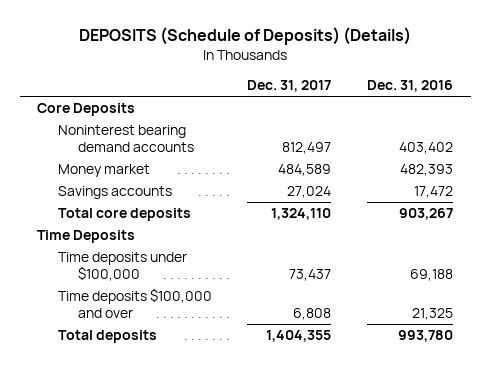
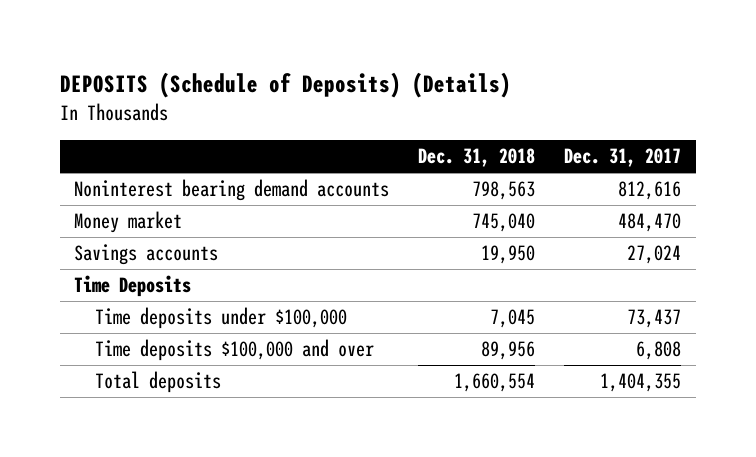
[367,80,454,93] Dec. 31, 2016 -> none
none -> [418,148,536,168] Dec. 31, 2018
[37,103,136,117] Core Deposits -> none
[282,142,332,155] 812,497 -> [618,181,682,201] 812,616
[278,164,332,177] 484,589 -> [618,213,682,233] 484,470
[57,208,191,222] Total core deposits -> none

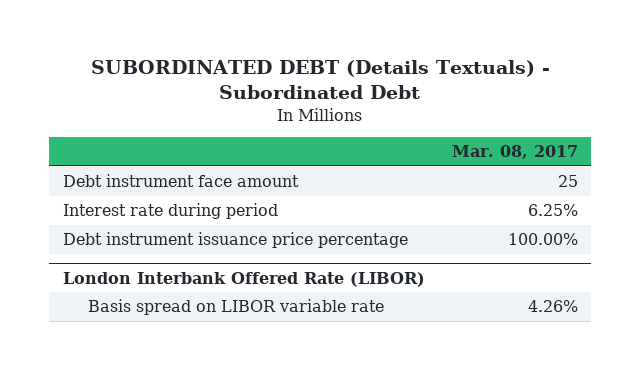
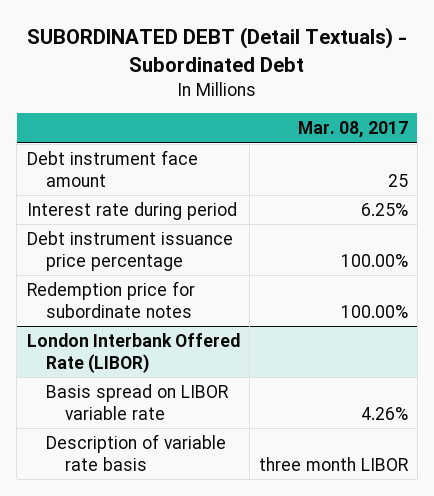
[91,60,551,100] SUBORDINATED DEBT (Details Textuals) - Subordinated Debt -> [27,27,408,72] SUBORDINATED DEBT (Detail Textuals) - Subordinated Debt
none -> [26,280,195,318] Redemption price for subordinate notes
none -> [45,433,226,471] Description of variable rate basis

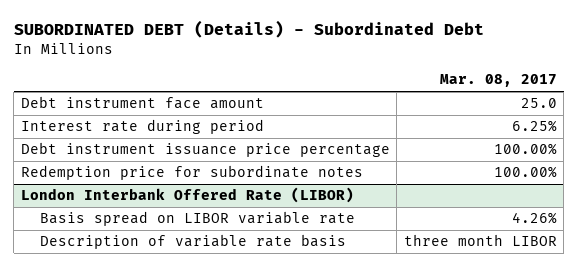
[27,27,408,72] SUBORDINATED DEBT (Detail Textuals) - Subordinated Debt -> [13,20,484,39] SUBORDINATED DEBT (Details) - Subordinated Debt
[387,173,408,187] 25 -> [520,98,557,109] 25.0

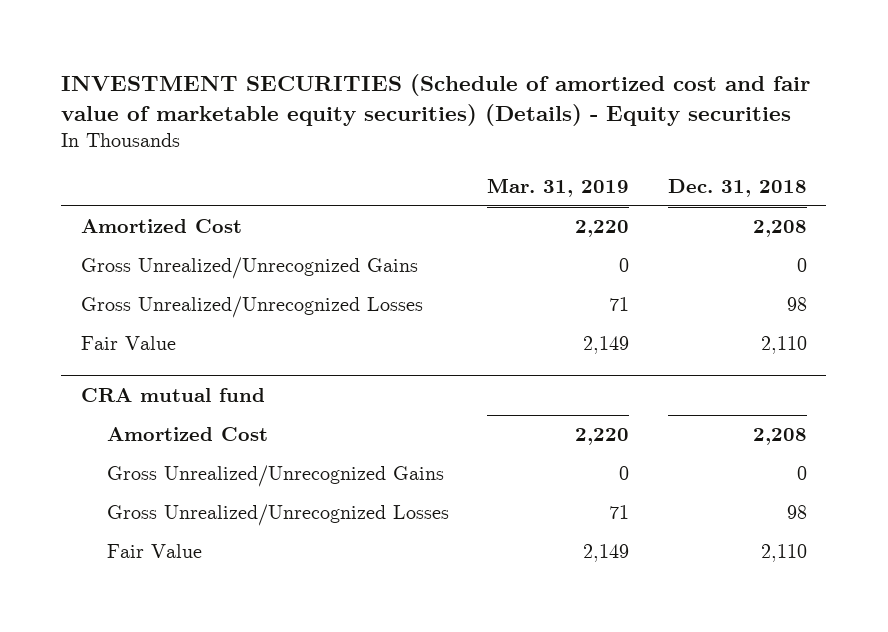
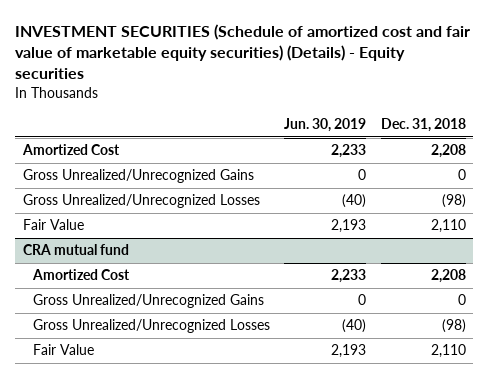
[487,177,630,197] Mar. 31, 2019 -> none
none -> [284,118,367,133] Jun. 30, 2019
[786,297,807,312] 98 -> [441,194,466,209] (98)
[786,505,807,520] 98 -> [441,319,466,334] (98)

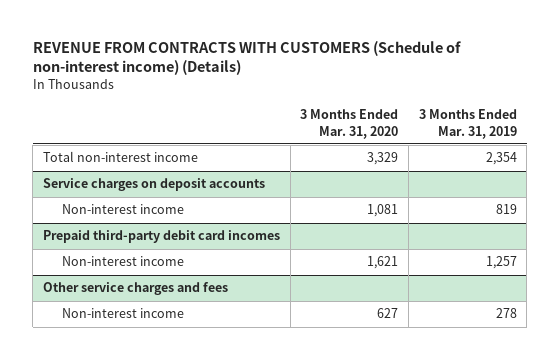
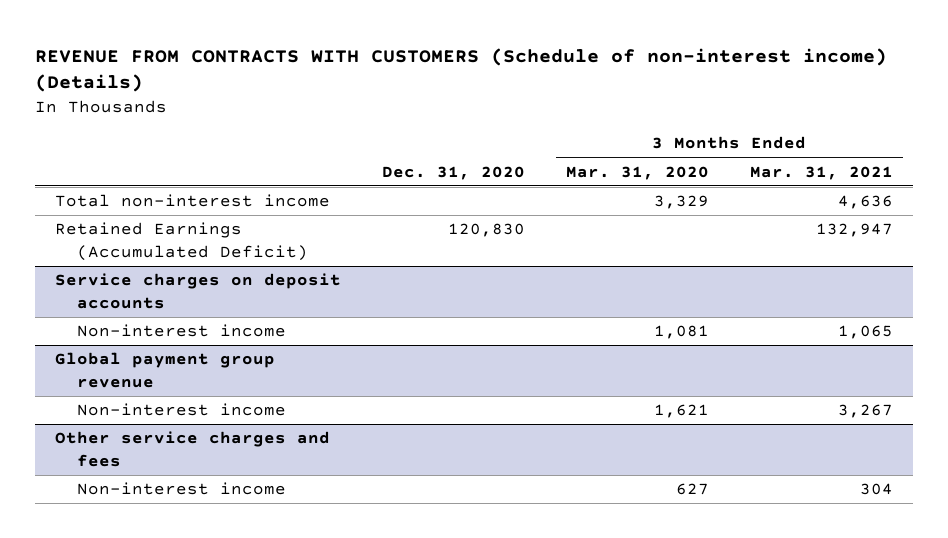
[418,109,517,139] 3 Months Ended Mar. 31, 2019 -> none
none -> [382,165,526,180] Dec. 31, 2020
none -> [749,165,893,180] Mar. 31, 2021
none -> [55,222,308,261] Retained Earnings (Accumulated Deficit)
[43,230,281,244] Prepaid third-party debit card incomes -> [55,352,276,388] Global payment group revenue

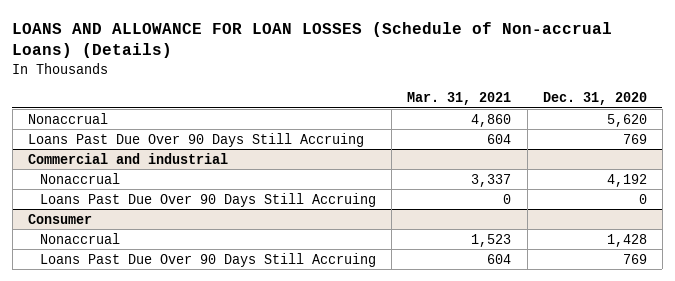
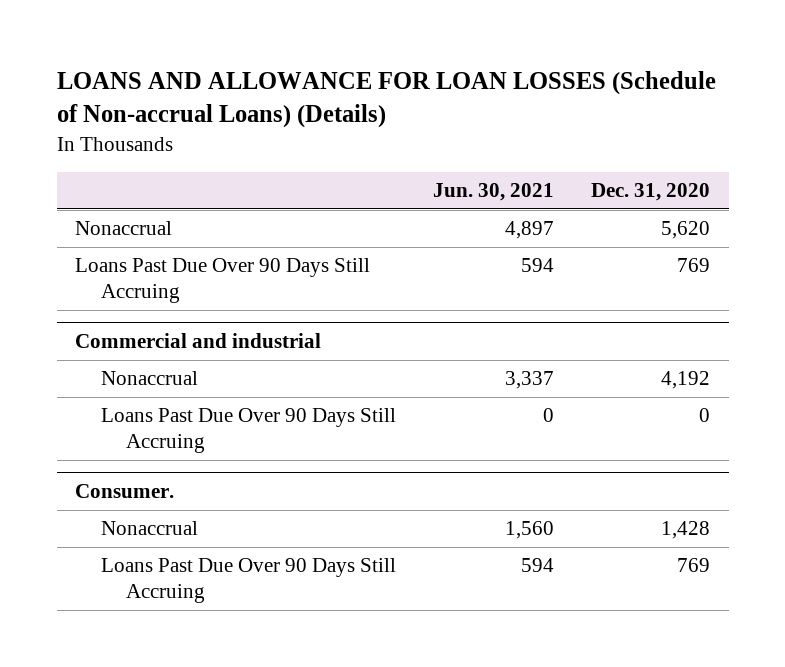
[407,92,512,106] Mar. 31, 2021 -> none
none -> [432,183,554,202] Jun. 30, 2021
[28,213,93,224] Consumer -> [75,484,175,499] Consumer.

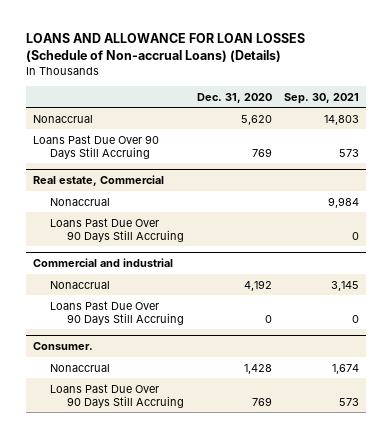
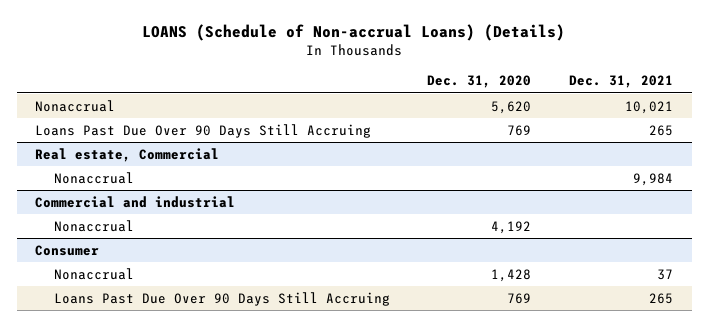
[26,33,306,63] LOANS AND ALLOWANCE FOR LOAN LOSSES (Schedule of Non-accrual Loans) (Details) -> [142,24,566,42] LOANS (Schedule of Non-accrual Loans) (Details)
[284,92,360,104] Sep. 30, 2021 -> none
none -> [568,75,673,89] Dec. 31, 2021
[49,217,184,242] Loans Past Due Over 90 Days Still Accruing -> none
[49,300,184,325] Loans Past Due Over 90 Days Still Accruing -> none
[32,342,93,351] Consumer. -> [35,244,100,256] Consumer

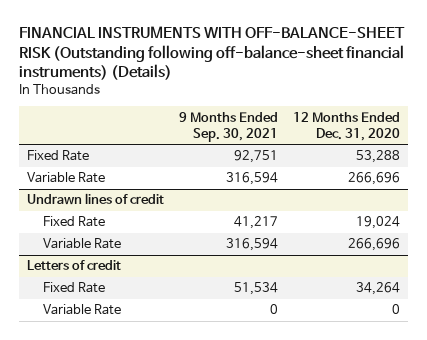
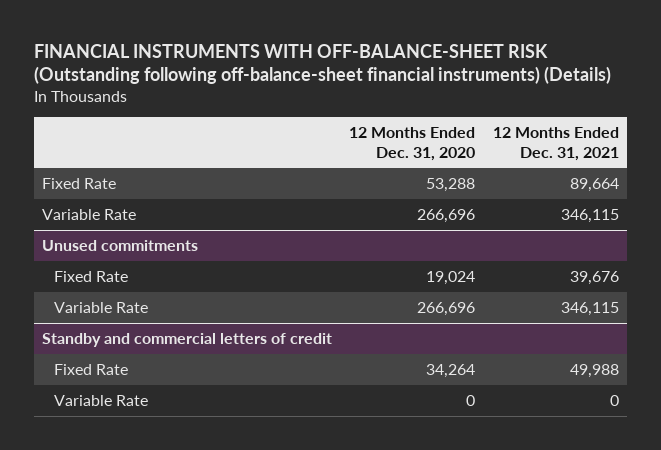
[178,111,278,142] 9 Months Ended Sep. 30, 2021 -> none
none -> [492,127,619,161] 12 Months Ended Dec. 31, 2021
[26,193,164,206] Undrawn lines of credit -> [42,239,199,251] Unused commitments
[26,260,121,271] Letters of credit -> [42,332,333,347] Standby and commercial letters of credit

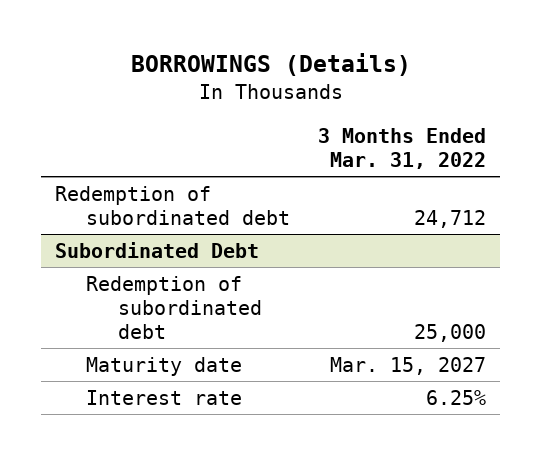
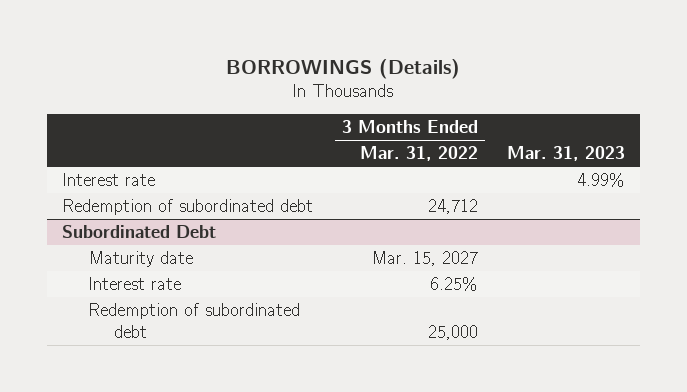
none -> [507,146,626,162] Mar. 31, 2023
none -> [61,172,155,186] Interest rate
[86,275,262,340] Redemption of subordinated debt -> [87,302,300,338] Redemption of subordinated debt

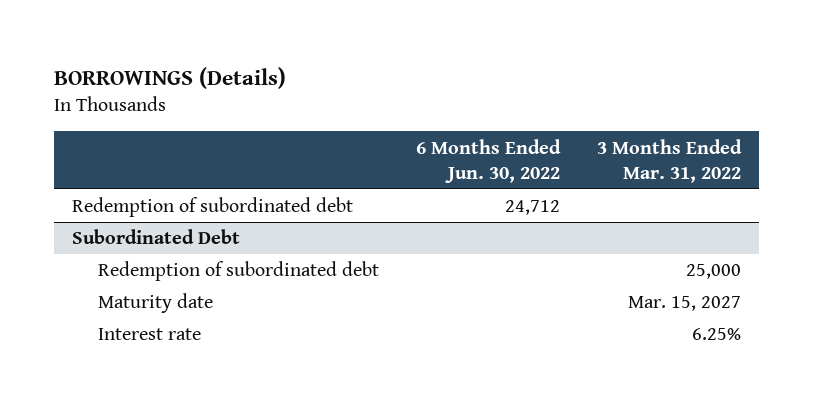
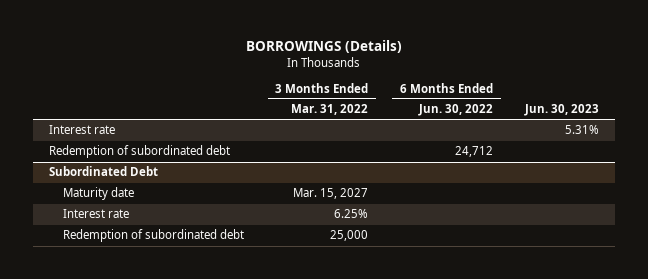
none -> [523,104,599,117] Jun. 30, 2023
none -> [48,125,115,135] Interest rate
[98,261,380,282] Redemption of subordinated debt -> [62,229,244,243] Redemption of subordinated debt

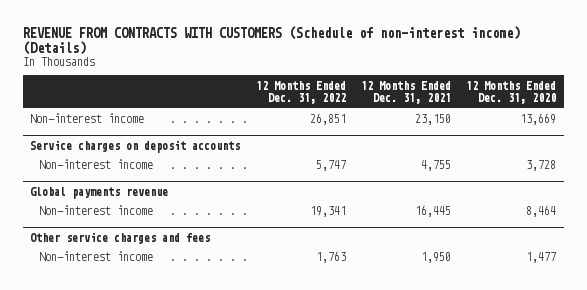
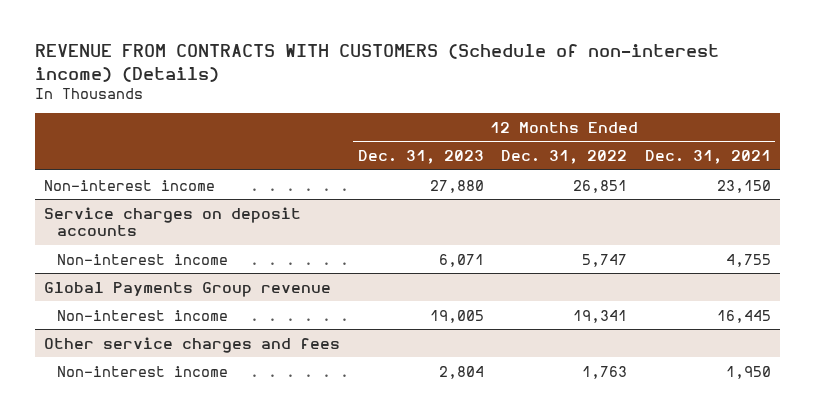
[466,80,557,105] 12 Months Ended Dec. 31, 2020 -> none
none -> [357,150,484,165] Dec. 31, 2023
[30,186,169,199] Global payments revenue -> [44,281,332,297] Global Payments Group revenue

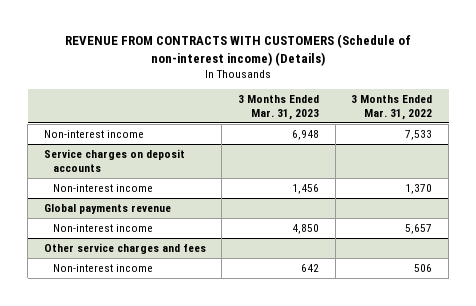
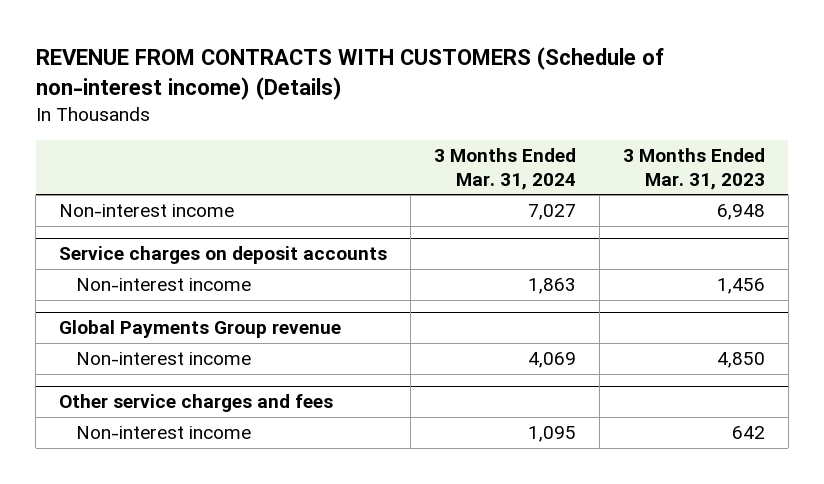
[351,95,433,120] 3 Months Ended Mar. 31, 2022 -> none
none -> [434,147,577,190] 3 Months Ended Mar. 31, 2024
[43,203,171,214] Global payments revenue -> [59,320,342,339] Global Payments Group revenue

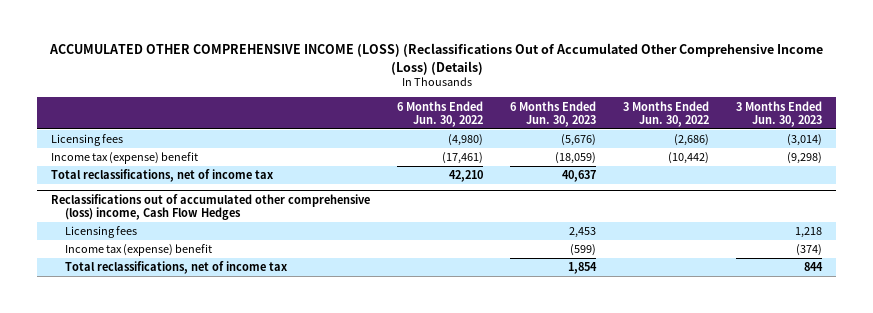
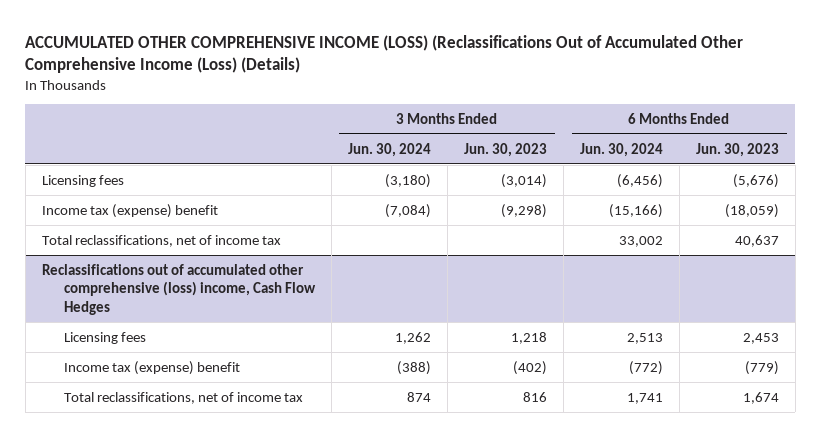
[397,100,484,127] 6 Months Ended Jun. 30, 2022 -> none
[623,100,710,127] 3 Months Ended Jun. 30, 2022 -> none
none -> [347,142,431,157] Jun. 30, 2024
none -> [579,142,663,157] Jun. 30, 2024
[570,244,597,257] (599) -> [744,360,779,375] (779)
[796,244,823,257] (374) -> [512,360,547,375] (402)
[568,262,598,275] 1,854 -> [742,391,779,404] 1,674
[804,262,824,272] 844 -> [522,391,547,402] 816

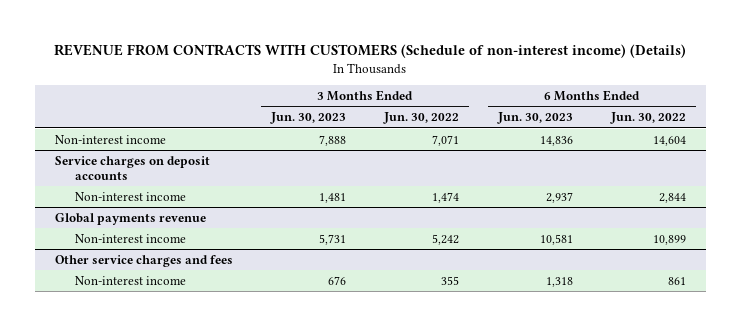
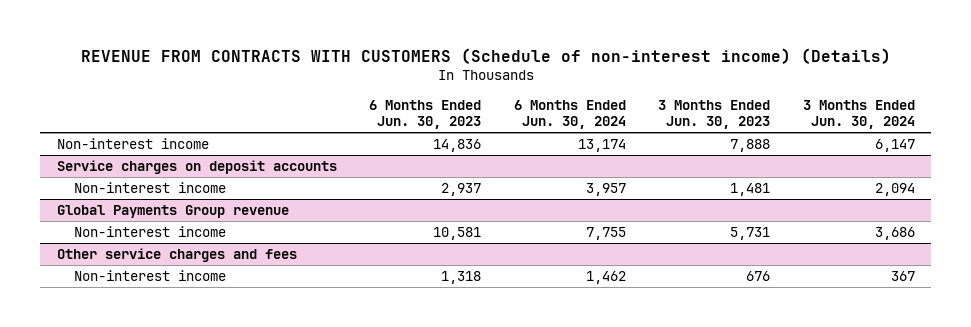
[383,112,460,125] Jun. 30, 2022 -> none
[610,112,687,125] Jun. 30, 2022 -> none
none -> [513,99,626,130] 6 Months Ended Jun. 30, 2024
none -> [802,99,915,130] 3 Months Ended Jun. 30, 2024
[54,212,206,225] Global payments revenue -> [56,204,289,218] Global Payments Group revenue

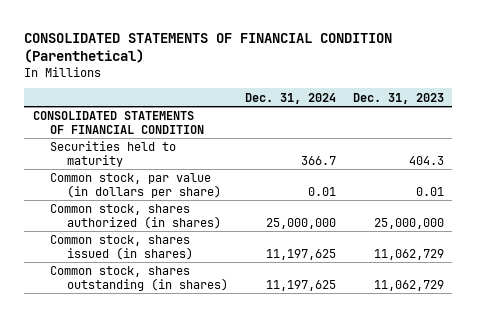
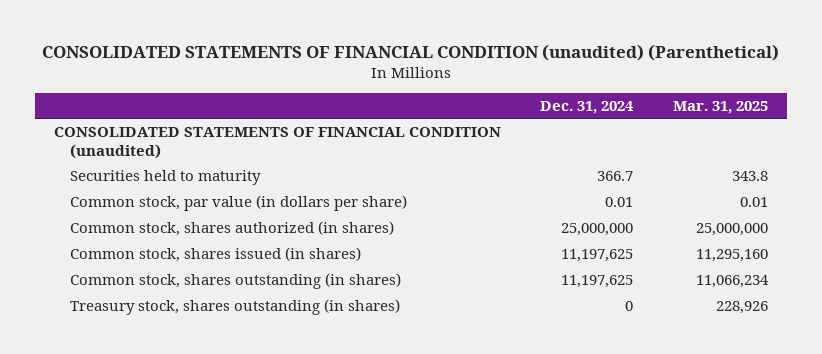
[24,32,393,63] CONSOLIDATED STATEMENTS OF FINANCIAL CONDITION (Parenthetical) -> [41,43,779,61] CONSOLIDATED STATEMENTS OF FINANCIAL CONDITION (unaudited) (Parenthetical)
[352,92,444,104] Dec. 31, 2023 -> none
none -> [672,100,768,114] Mar. 31, 2025
[32,111,204,134] CONSOLIDATED STATEMENTS OF FINANCIAL CONDITION -> [54,127,502,159] CONSOLIDATED STATEMENTS OF FINANCIAL CONDITION (unaudited)
none -> [70,299,401,316] Treasury stock, shares outstanding (in shares)

